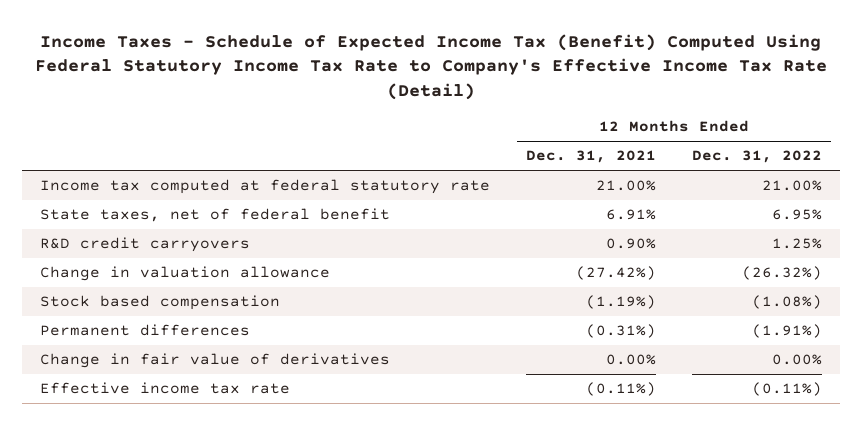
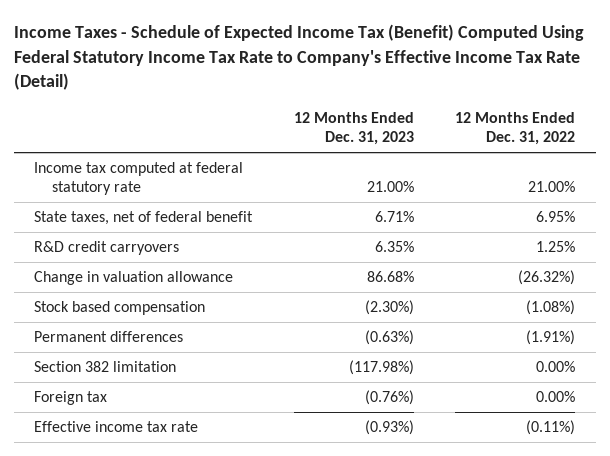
[526,150,657,164] Dec. 31, 2021 -> none
none -> [293,112,414,146] 12 Months Ended Dec. 31, 2023
[39,353,390,369] Change in fair value of derivatives -> none
none -> [34,361,177,373] Section 382 limitation
none -> [34,391,108,406] Foreign tax

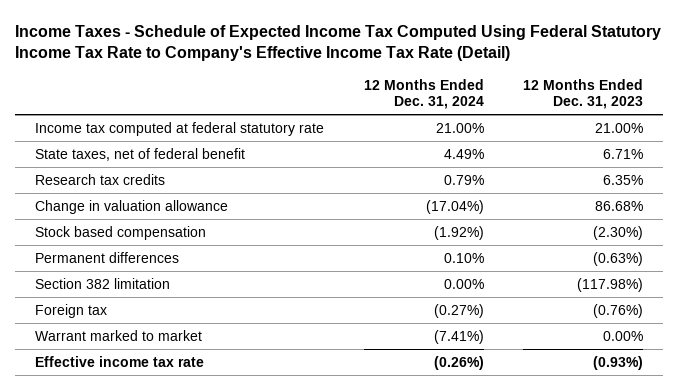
[13,24,584,91] Income Taxes - Schedule of Expected Income Tax (Benefit) Computed Using Federal Statutory Income Tax Rate to Company's Effective Income Tax Rate (Detail) -> [15,24,662,62] Income Taxes - Schedule of Expected Income Tax Computed Using Federal Statutory Income Tax Rate to Company's Effective Income Tax Rate (Detail)
[455,112,576,146] 12 Months Ended Dec. 31, 2022 -> none
none -> [363,78,484,110] 12 Months Ended Dec. 31, 2024
[34,241,180,256] R&D credit carryovers -> [35,173,166,185] Research tax credits
none -> [35,329,203,341] Warrant marked to market

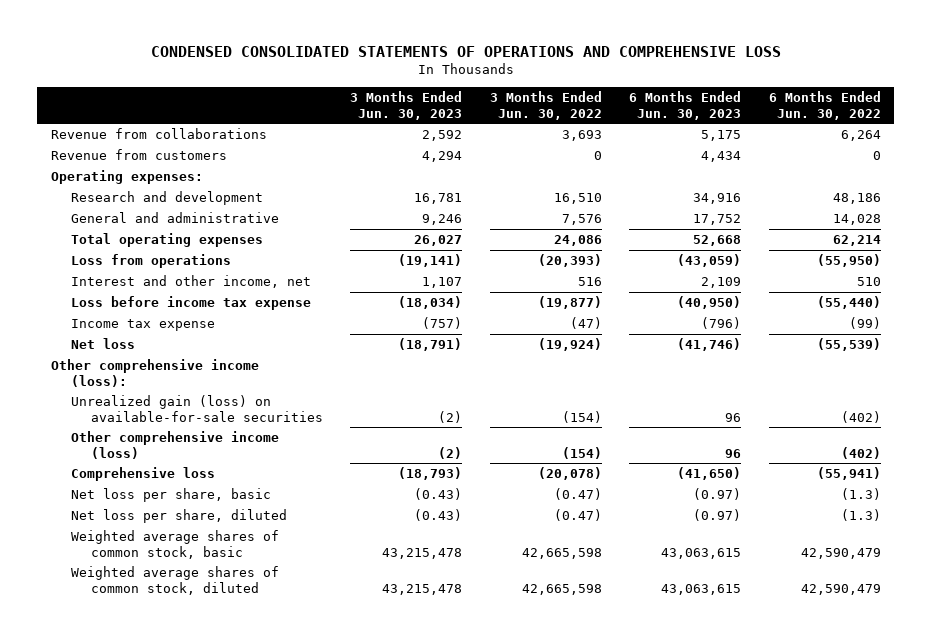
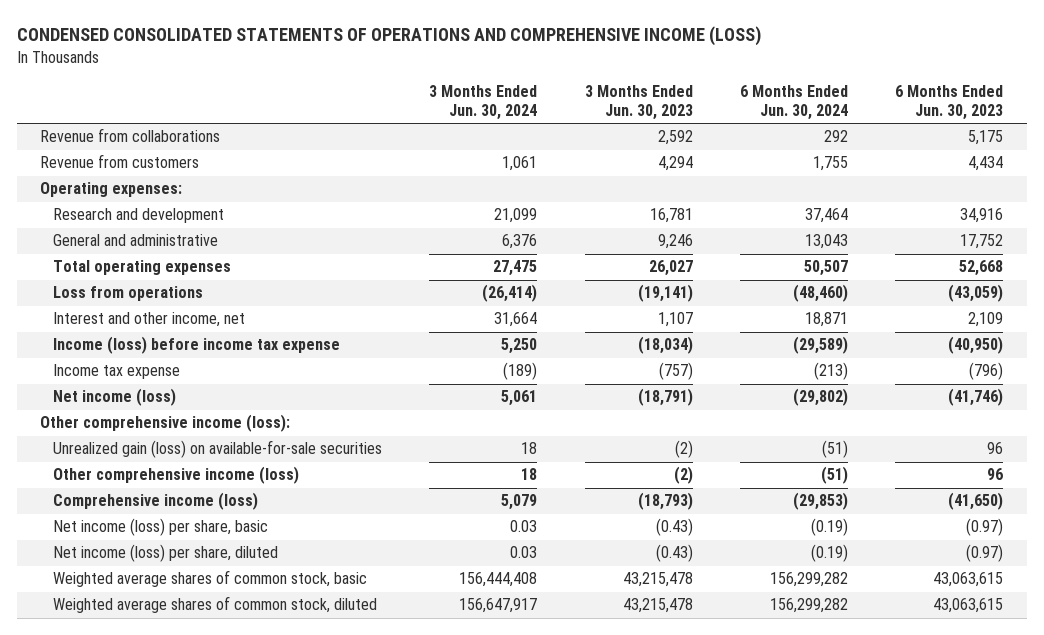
[150,45,781,57] CONDENSED CONSOLIDATED STATEMENTS OF OPERATIONS AND COMPREHENSIVE LOSS -> [16,26,761,47] CONDENSED CONSOLIDATED STATEMENTS OF OPERATIONS AND COMPREHENSIVE INCOME (LOSS)
[489,91,602,120] 3 Months Ended Jun. 30, 2022 -> none
[768,91,881,120] 6 Months Ended Jun. 30, 2022 -> none
none -> [429,84,538,121] 3 Months Ended Jun. 30, 2024
none -> [739,84,848,121] 6 Months Ended Jun. 30, 2024
[70,296,311,311] Loss before income tax expense -> [52,336,340,355] Income (loss) before income tax expense
[70,338,135,350] Net loss -> [52,388,176,407] Net income (loss)
[70,467,215,482] Comprehensive loss -> [52,492,258,511] Comprehensive income (loss)
[70,488,271,503] Net loss per share, basic -> [52,518,268,537] Net income (loss) per share, basic
[70,509,287,524] Net loss per share, diluted -> [52,544,278,563] Net income (loss) per share, diluted

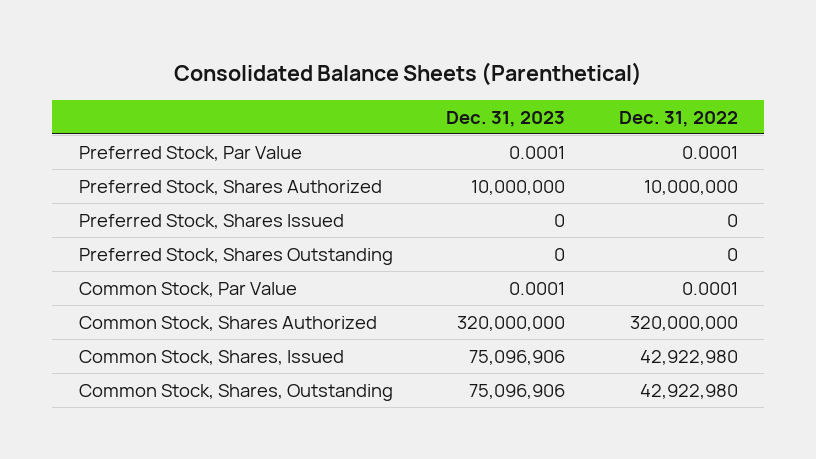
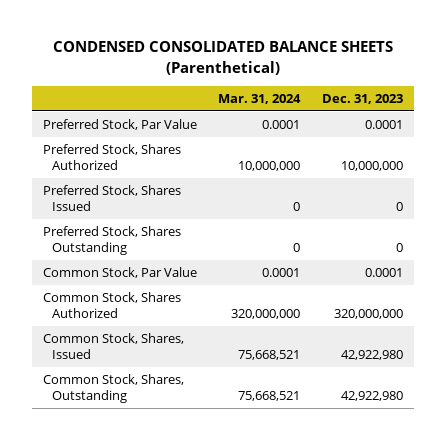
[174,62,643,87] Consolidated Balance Sheets (Parenthetical) -> [52,41,393,75] CONDENSED CONSOLIDATED BALANCE SHEETS (Parenthetical)
[618,110,738,127] Dec. 31, 2022 -> none
none -> [218,94,302,105] Mar. 31, 2024
[469,349,566,365] 75,096,906 -> [341,350,404,361] 42,922,980
[469,383,566,399] 75,096,906 -> [341,391,404,402] 42,922,980

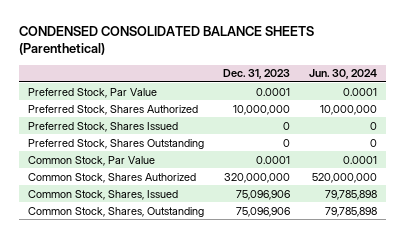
[218,94,302,105] Mar. 31, 2024 -> none
none -> [308,69,377,80] Jun. 30, 2024
[341,350,404,361] 42,922,980 -> [236,189,291,200] 75,096,906
[341,391,404,402] 42,922,980 -> [236,206,291,217] 75,096,906

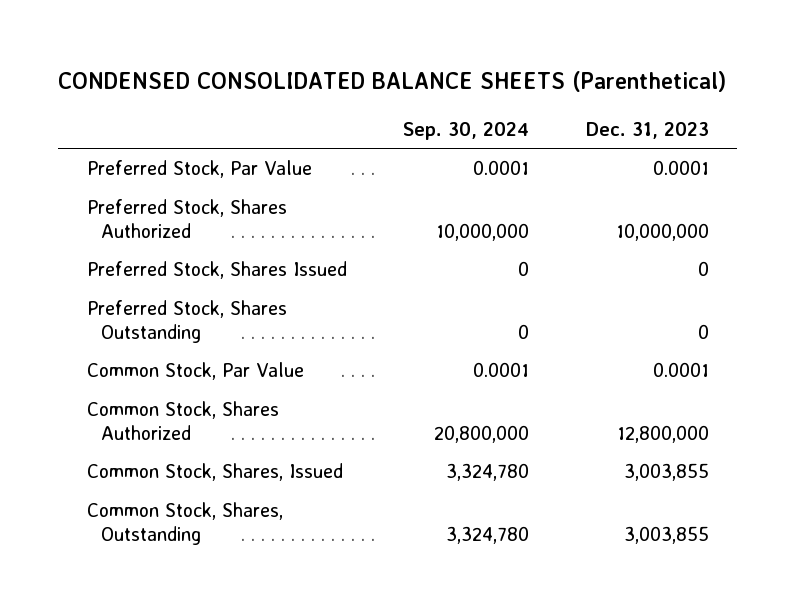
[308,69,377,80] Jun. 30, 2024 -> none
none -> [403,121,530,140] Sep. 30, 2024
[224,172,291,183] 320,000,000 -> [616,424,709,443] 12,800,000
[236,189,291,200] 75,096,906 -> [623,463,709,482] 3,003,855
[236,206,291,217] 75,096,906 -> [623,525,709,544] 3,003,855

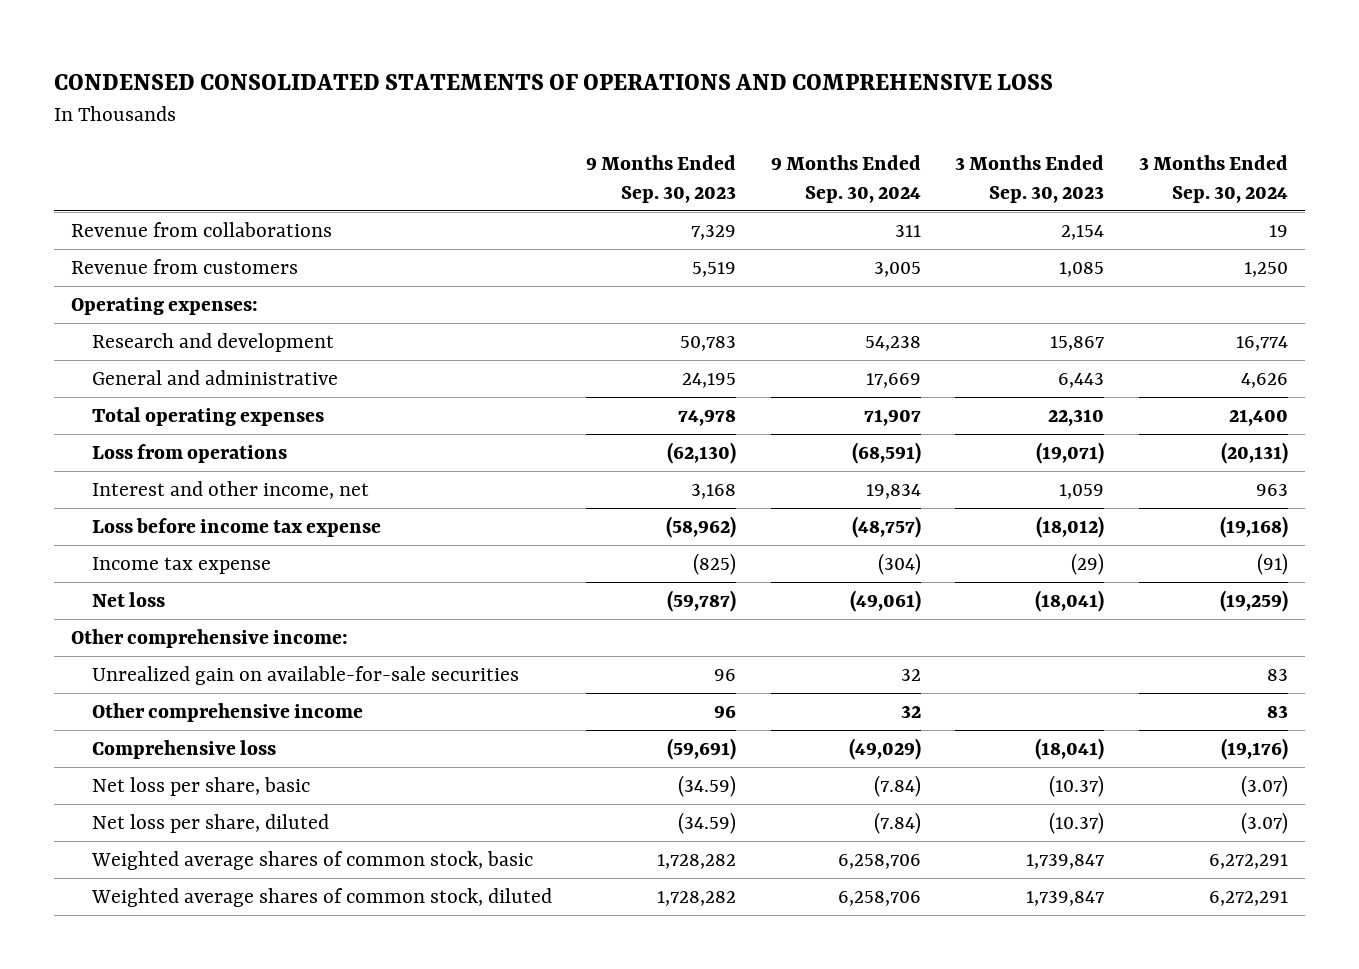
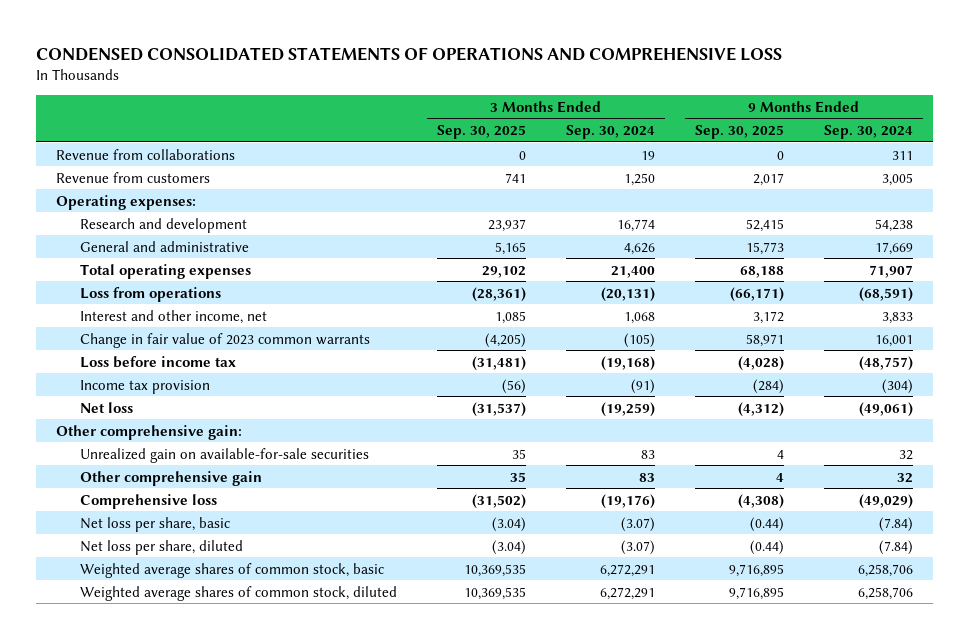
[586,154,737,203] 9 Months Ended Sep. 30, 2023 -> none
[955,154,1105,203] 3 Months Ended Sep. 30, 2023 -> none
none -> [437,124,527,139] Sep. 30, 2025
none -> [695,124,785,139] Sep. 30, 2025
[865,484,921,500] 19,834 -> [882,311,914,324] 3,833
[1255,484,1288,497] 963 -> [624,311,656,324] 1,068
none -> [80,332,371,348] Change in fair value of 2023 common warrants
[91,518,381,538] Loss before income tax expense -> [80,355,237,368] Loss before income tax
[91,557,271,575] Income tax expense -> [80,379,211,394] Income tax provision
[71,629,349,649] Other comprehensive income: -> [56,424,243,440] Other comprehensive gain:
[91,703,363,723] Other comprehensive income -> [80,470,263,486] Other comprehensive gain

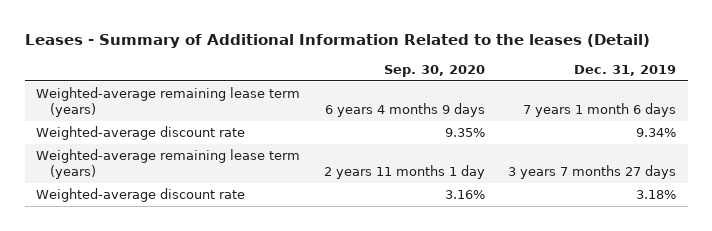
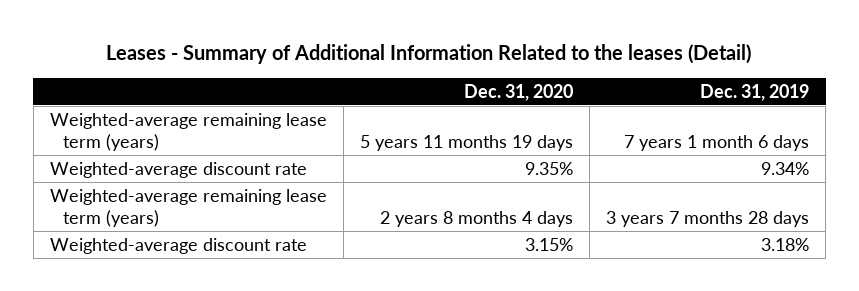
[383,64,485,77] Sep. 30, 2020 -> none
none -> [463,83,573,101] Dec. 31, 2020
[508,165,677,180] 3 years 7 months 27 days -> [606,210,810,227] 3 years 7 months 28 days

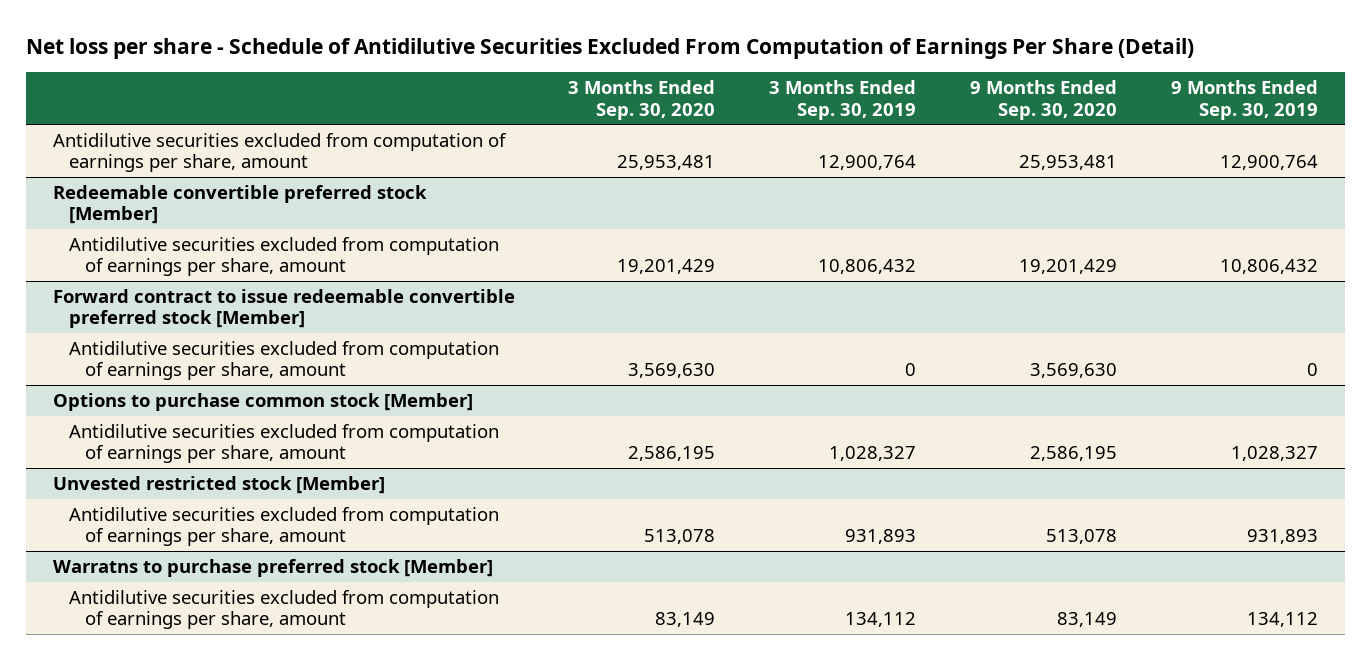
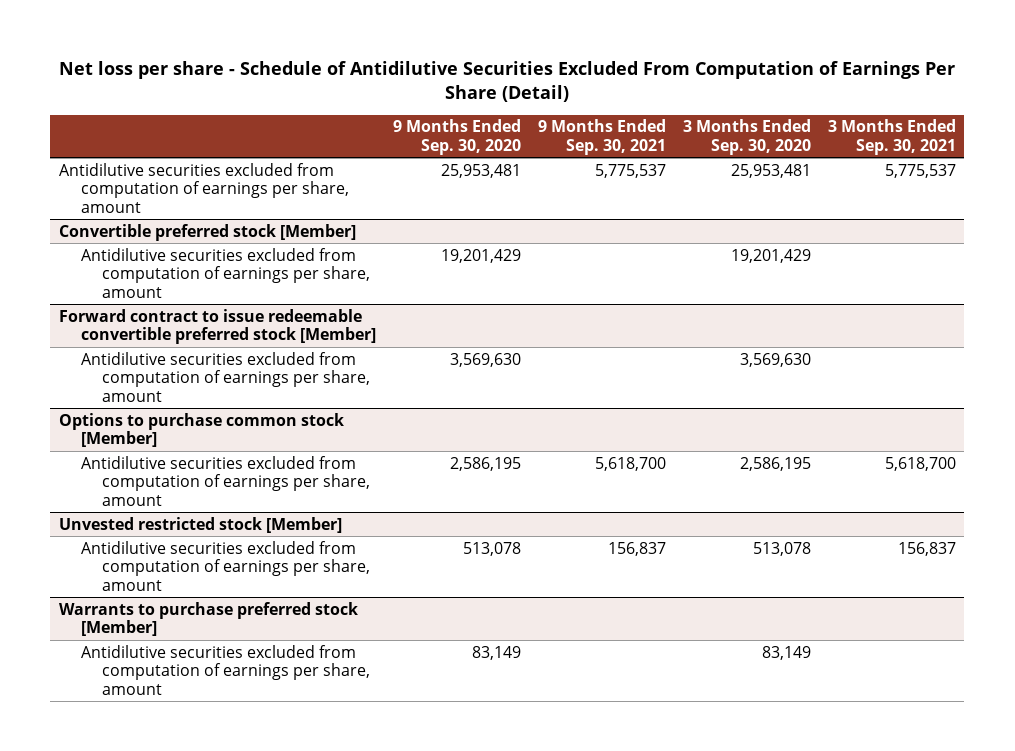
[769,80,917,120] 3 Months Ended Sep. 30, 2019 -> none
[1171,80,1319,120] 9 Months Ended Sep. 30, 2019 -> none
none -> [537,119,666,155] 9 Months Ended Sep. 30, 2021
none -> [827,119,956,155] 3 Months Ended Sep. 30, 2021
[52,184,427,225] Redeemable convertible preferred stock [Member] -> [58,223,356,241] Convertible preferred stock [Member]
[52,558,493,577] Warratns to purchase preferred stock [Member] -> [58,601,358,637] Warrants to purchase preferred stock [Member]

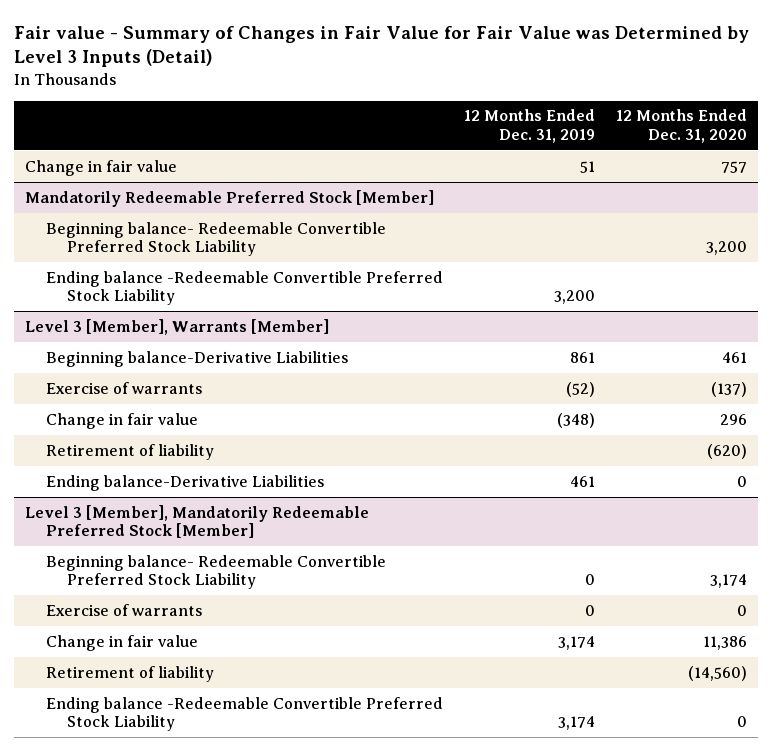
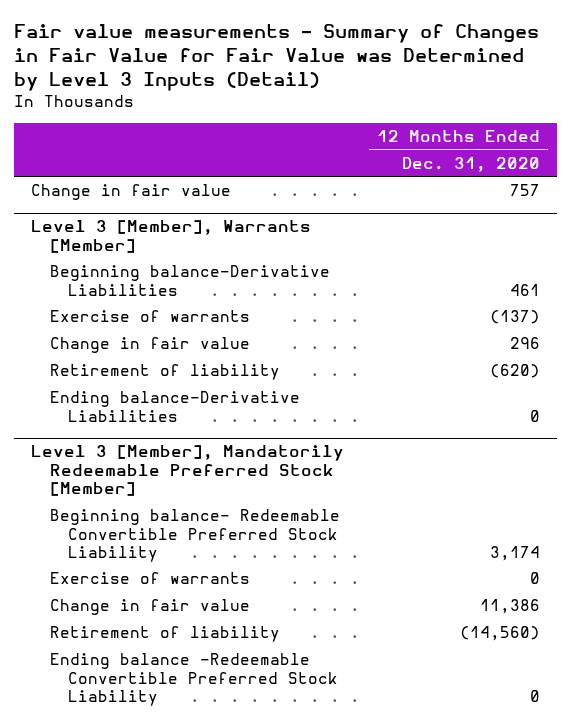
[14,25,750,68] Fair value - Summary of Changes in Fair Value for Fair Value was Determined by Level 3 Inputs (Detail) -> [14,24,540,92] Fair value measurements - Summary of Changes in Fair Value for Fair Value was Determined by Level 3 Inputs (Detail)
[463,109,595,143] 12 Months Ended Dec. 31, 2019 -> none
[24,189,434,207] Mandatorily Redeemable Preferred Stock [Member] -> none
[45,221,386,257] Beginning balance- Redeemable Convertible Preferred Stock Liability -> none
[45,270,443,306] Ending balance -Redeemable Convertible Preferred Stock Liability -> none

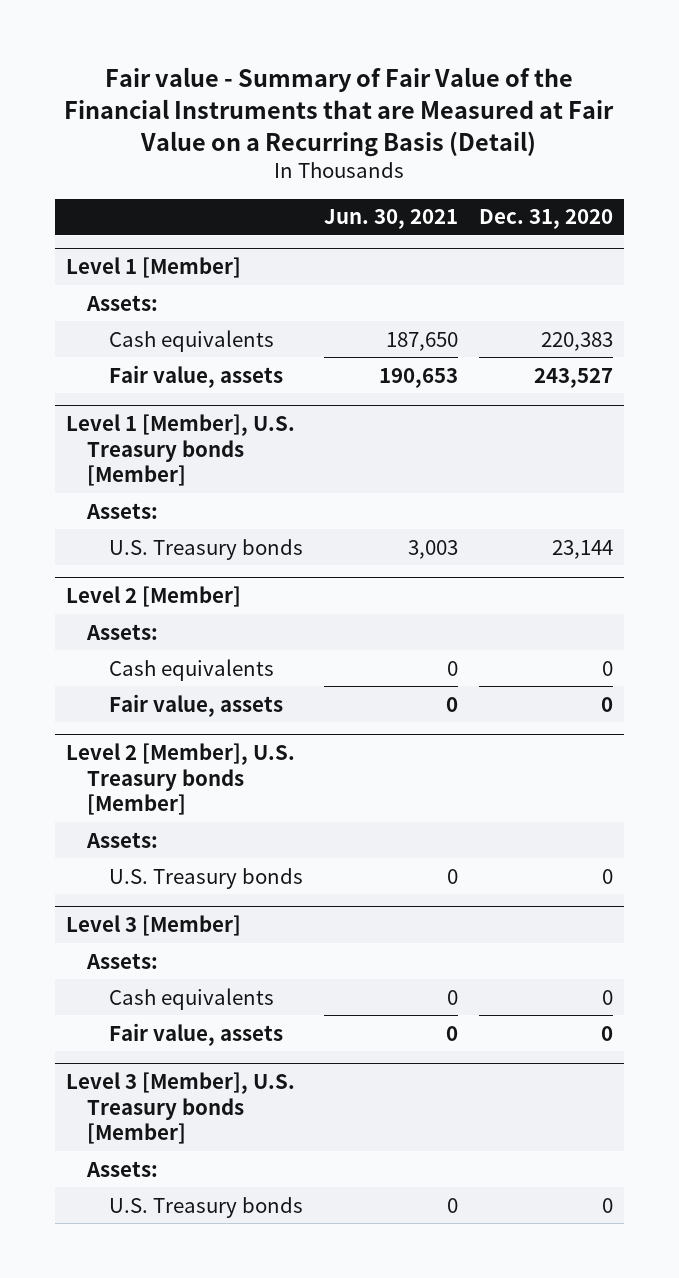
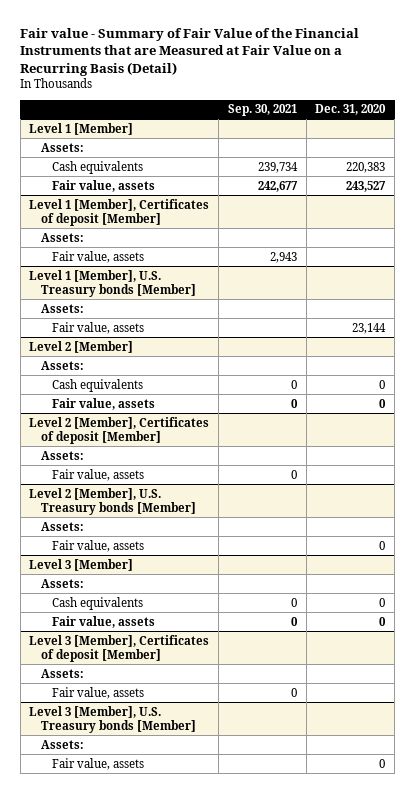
[323,209,458,230] Jun. 30, 2021 -> none
none -> [227,104,297,117] Sep. 30, 2021
none -> [29,198,210,226] Level 1 [Member], Certificates of deposit [Member]
none -> [40,232,84,242] Assets:
none -> [52,250,145,263] Fair value, assets
[108,538,303,560] U.S. Treasury bonds -> [52,321,145,334] Fair value, assets
none -> [29,416,210,444] Level 2 [Member], Certificates of deposit [Member]
none -> [40,450,84,460] Assets:
none -> [52,468,145,481] Fair value, assets
[108,867,303,889] U.S. Treasury bonds -> [52,539,145,552] Fair value, assets
none -> [29,634,210,662] Level 3 [Member], Certificates of deposit [Member]
none -> [40,668,84,678] Assets:
none -> [52,686,145,699] Fair value, assets
[108,1196,303,1218] U.S. Treasury bonds -> [52,757,145,770] Fair value, assets

